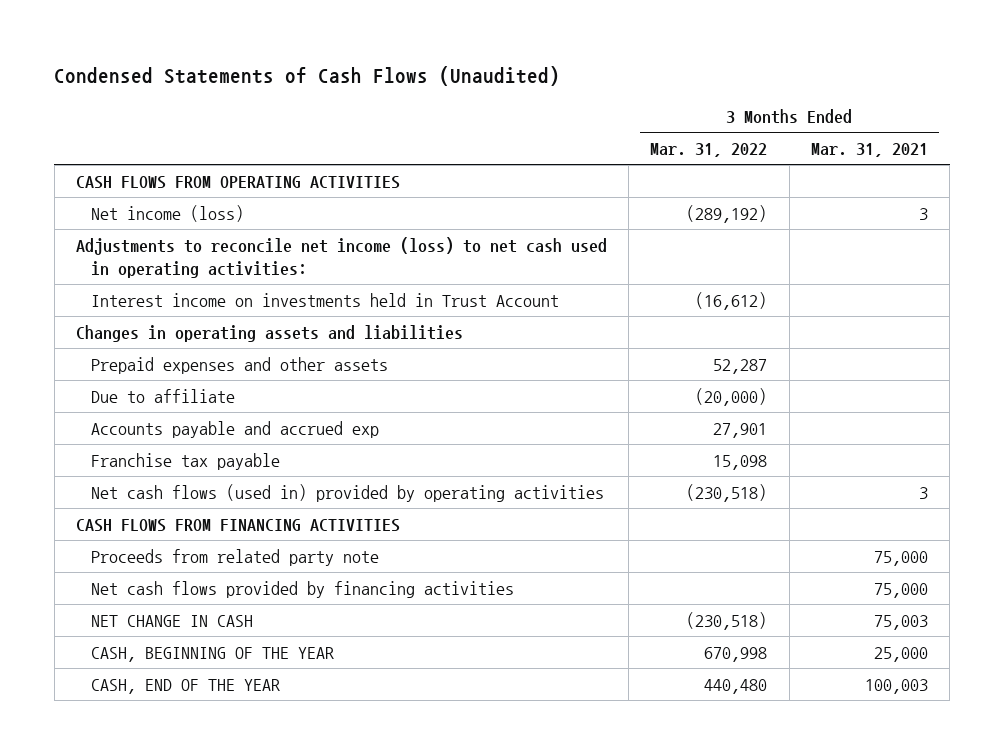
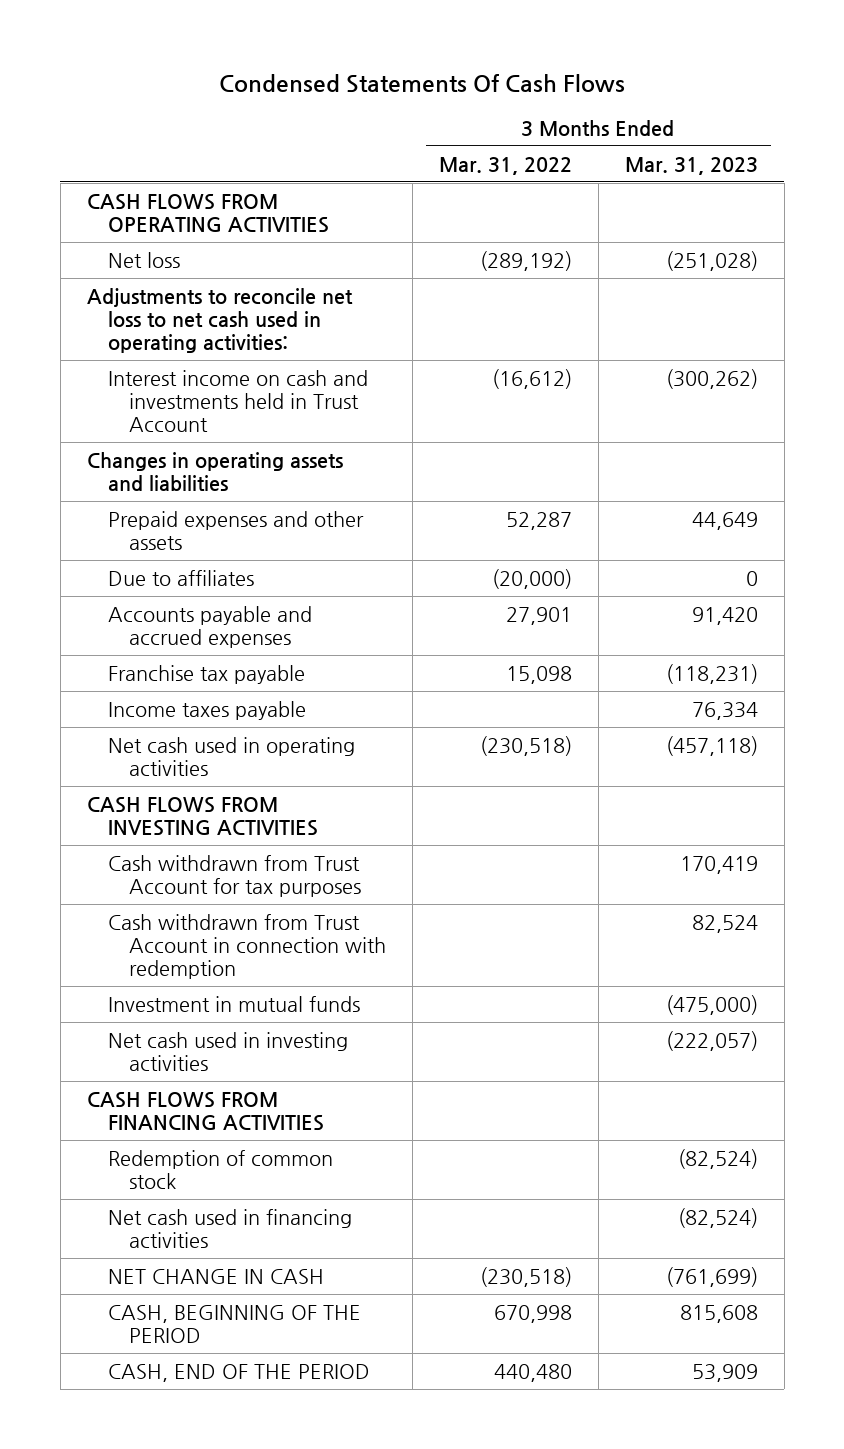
[54,66,561,87] Condensed Statements of Cash Flows (Unaudited) -> [219,73,626,93] Condensed Statements Of Cash Flows
[810,143,928,158] Mar. 31, 2021 -> none
none -> [624,156,758,175] Mar. 31, 2023
[90,204,244,222] Net income (loss) -> [107,251,180,268] Net loss
[75,236,607,279] Adjustments to reconcile net income (loss) to net cash used in operating activities: -> [86,287,353,354] Adjustments to reconcile net loss to net cash used in operating activities:
[90,292,559,307] Interest income on investments held in Trust Account -> [107,369,368,433] Interest income on cash and investments held in Trust Account
[90,388,235,403] Due to affiliate -> [107,569,254,586] Due to affiliates
[90,420,379,438] Accounts payable and accrued exp -> [107,605,312,648] Accounts payable and accrued expenses
none -> [107,700,306,720] Income taxes payable
[90,483,604,502] Net cash flows (used in) provided by operating activities -> [107,736,355,776] Net cash used in operating activities
none -> [86,796,318,836] CASH FLOWS FROM INVESTING ACTIVITIES
none -> [107,854,361,897] Cash withdrawn from Trust Account for tax purposes
none -> [107,913,386,980] Cash withdrawn from Trust Account in connection with redemption
none -> [107,995,360,1012] Investment in mutual funds
none -> [107,1031,348,1071] Net cash used in investing activities
[90,548,379,566] Proceeds from related party note -> none
none -> [107,1149,333,1189] Redemption of common stock
[90,580,514,598] Net cash flows provided by financing activities -> [107,1208,352,1248] Net cash used in financing activities
[90,646,334,662] CASH, BEGINNING OF THE YEAR -> [107,1304,361,1343] CASH, BEGINNING OF THE PERIOD
[90,678,280,694] CASH, END OF THE YEAR -> [107,1363,370,1382] CASH, END OF THE PERIOD

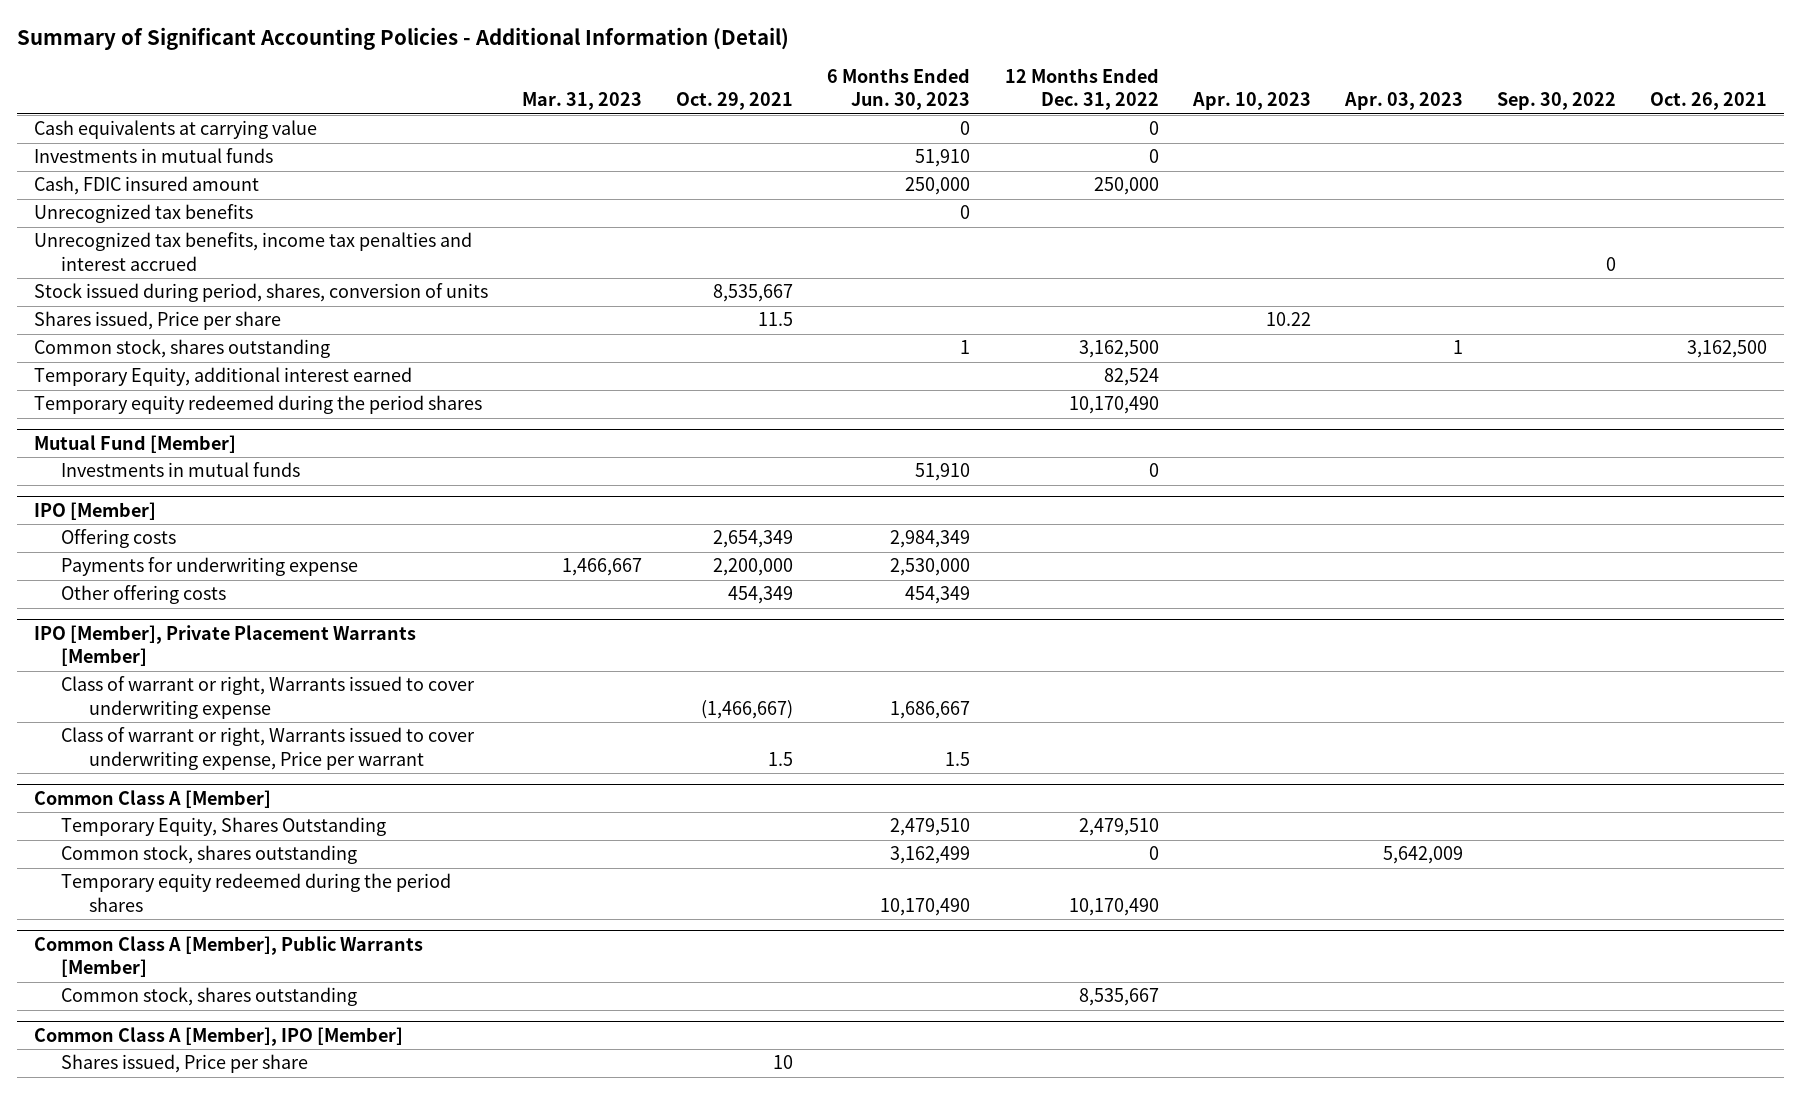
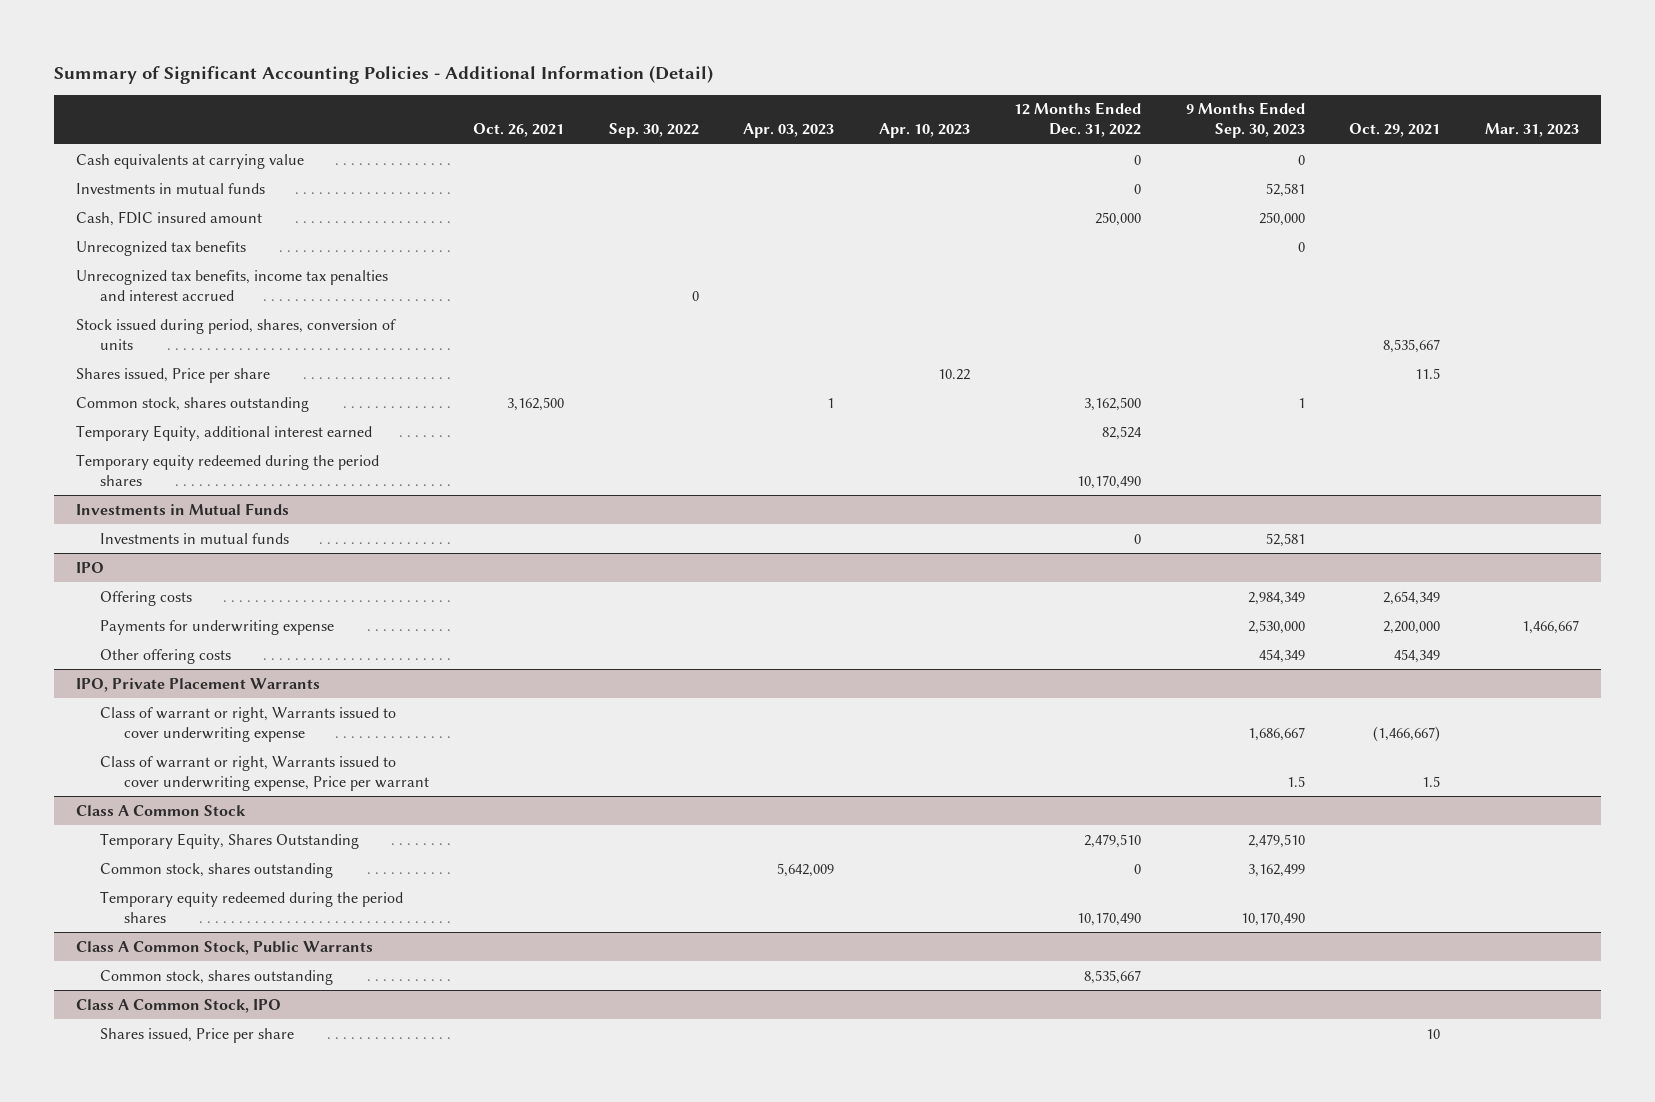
[827,68,971,111] 6 Months Ended Jun. 30, 2023 -> none
none -> [1185,102,1305,139] 9 Months Ended Sep. 30, 2023
[34,435,237,454] Mutual Fund [Member] -> [76,502,290,515] Investments in Mutual Funds
[34,502,157,521] IPO [Member] -> [76,561,105,573] IPO
[34,625,417,667] IPO [Member], Private Placement Warrants [Member] -> [76,677,321,692] IPO, Private Placement Warrants
[34,790,272,809] Common Class A [Member] -> [76,804,247,816] Class A Common Stock
[34,936,424,978] Common Class A [Member], Public Warrants [Member] -> [76,940,374,955] Class A Common Stock, Public Warrants
[34,1027,404,1047] Common Class A [Member], IPO [Member] -> [76,998,282,1013] Class A Common Stock, IPO

